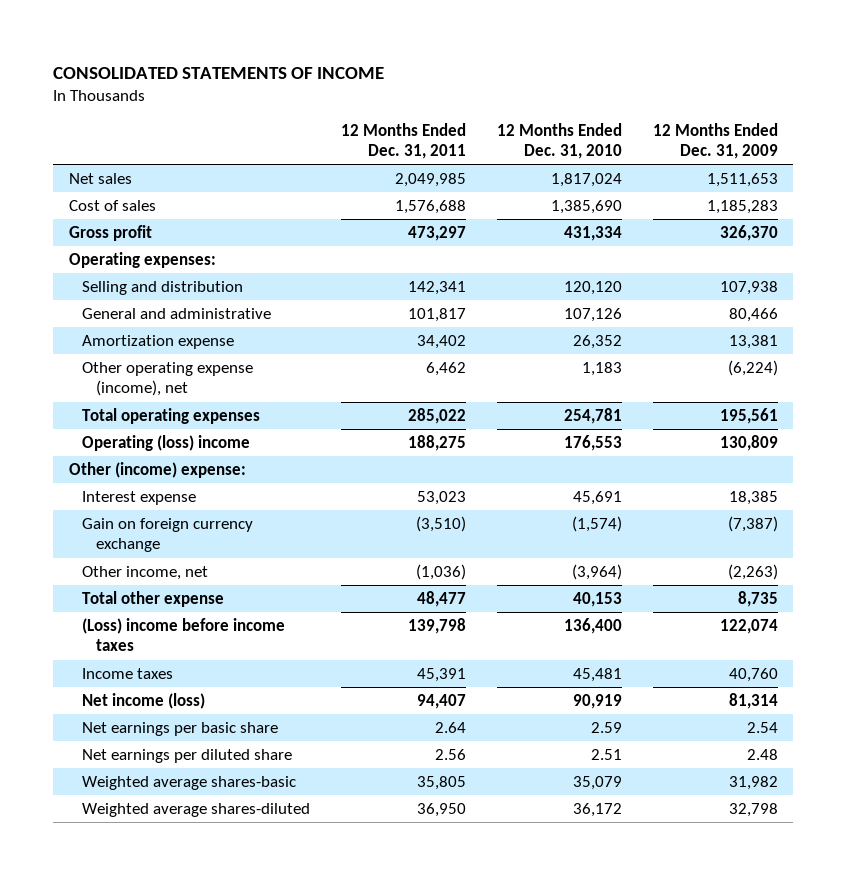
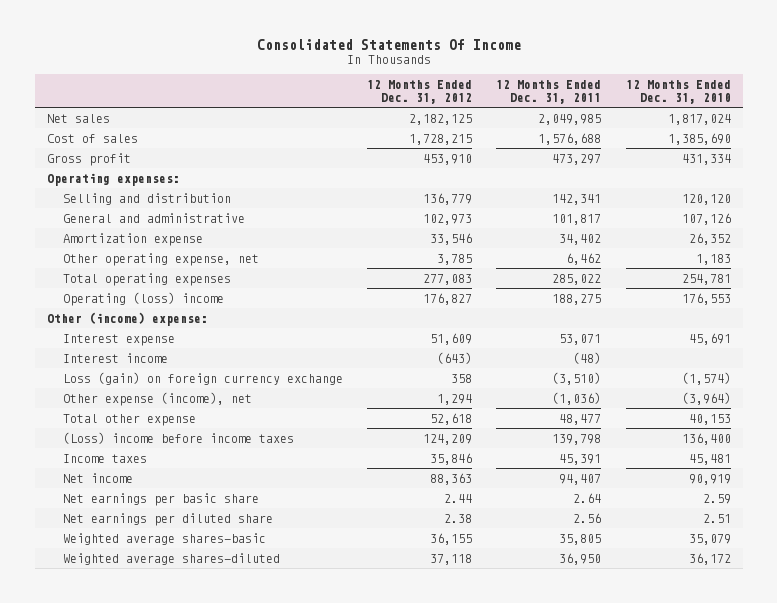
[53,66,385,79] CONSOLIDATED STATEMENTS OF INCOME -> [256,39,521,51] Consolidated Statements Of Income
[652,122,778,160] 12 Months Ended Dec. 31, 2009 -> none
none -> [366,80,472,104] 12 Months Ended Dec. 31, 2012
[82,361,254,397] Other operating expense (income), net -> [62,252,259,266] Other operating expense, net
[417,490,467,505] 53,023 -> [559,333,602,345] 53,071
none -> [62,352,168,363] Interest income
[82,517,254,553] Gain on foreign currency exchange -> [62,371,343,385] Loss (gain) on foreign currency exchange
[82,565,209,580] Other income, net -> [62,391,252,406] Other expense (income), net
[82,692,206,709] Net income (loss) -> [62,472,133,483] Net income

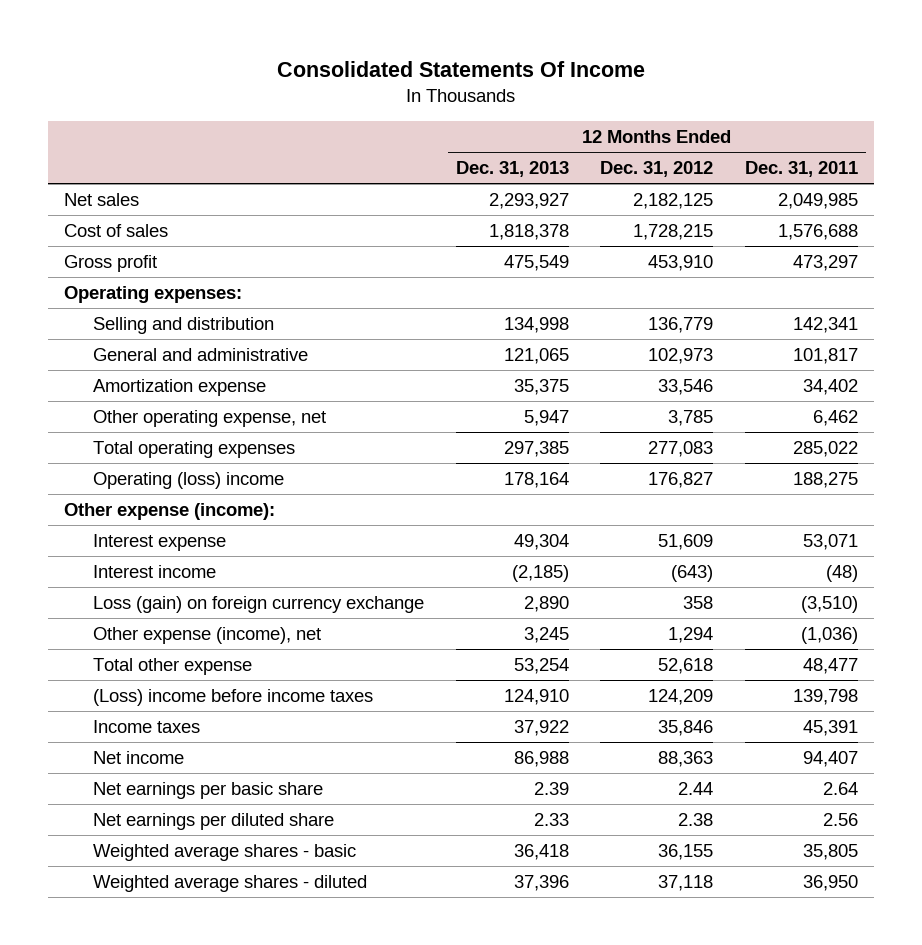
[625,80,731,104] 12 Months Ended Dec. 31, 2010 -> none
none -> [455,161,569,178] Dec. 31, 2013
[46,311,208,326] Other (income) expense: -> [63,503,275,521] Other expense (income):
[62,532,266,545] Weighted average shares-basic -> [93,844,357,862] Weighted average shares - basic
[62,552,280,565] Weighted average shares-diluted -> [93,875,368,893] Weighted average shares - diluted

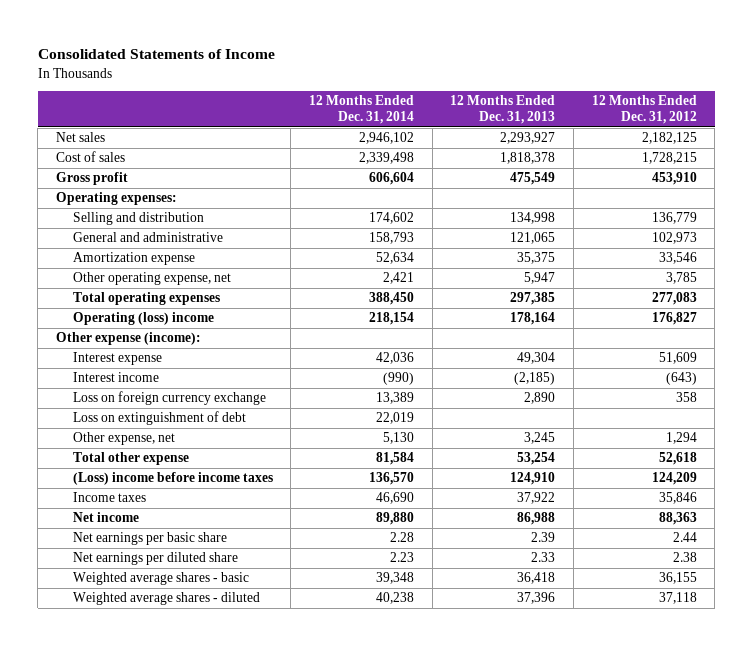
[276,60,645,77] Consolidated Statements Of Income -> [37,49,275,60] Consolidated Statements of Income
[745,161,859,178] Dec. 31, 2011 -> none
none -> [309,95,415,125] 12 Months Ended Dec. 31, 2014
[93,596,425,614] Loss (gain) on foreign currency exchange -> [72,391,266,406] Loss on foreign currency exchange
none -> [72,411,246,426] Loss on extinguishment of debt
[93,627,322,645] Other expense (income), net -> [72,432,175,446] Other expense, net

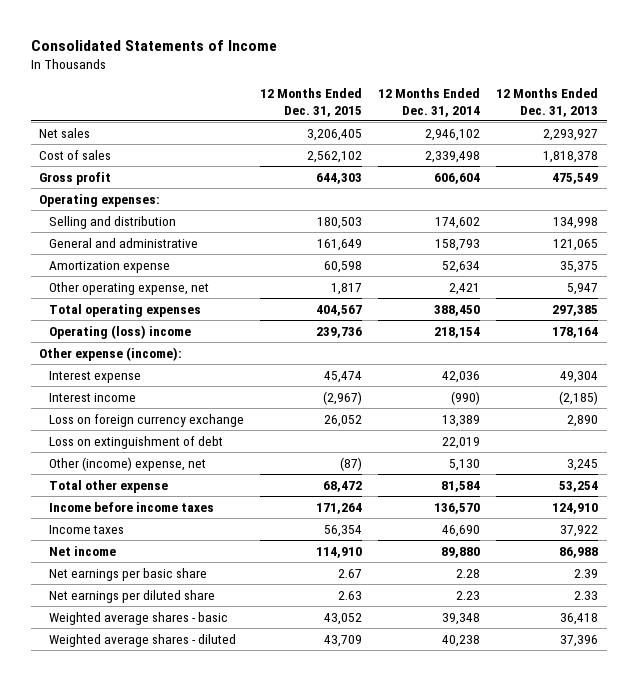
[591,95,697,125] 12 Months Ended Dec. 31, 2012 -> none
none -> [259,88,362,117] 12 Months Ended Dec. 31, 2015
[72,432,175,446] Other expense, net -> [48,456,206,471] Other (income) expense, net
[72,472,273,486] (Loss) income before income taxes -> [48,501,214,512] Income before income taxes

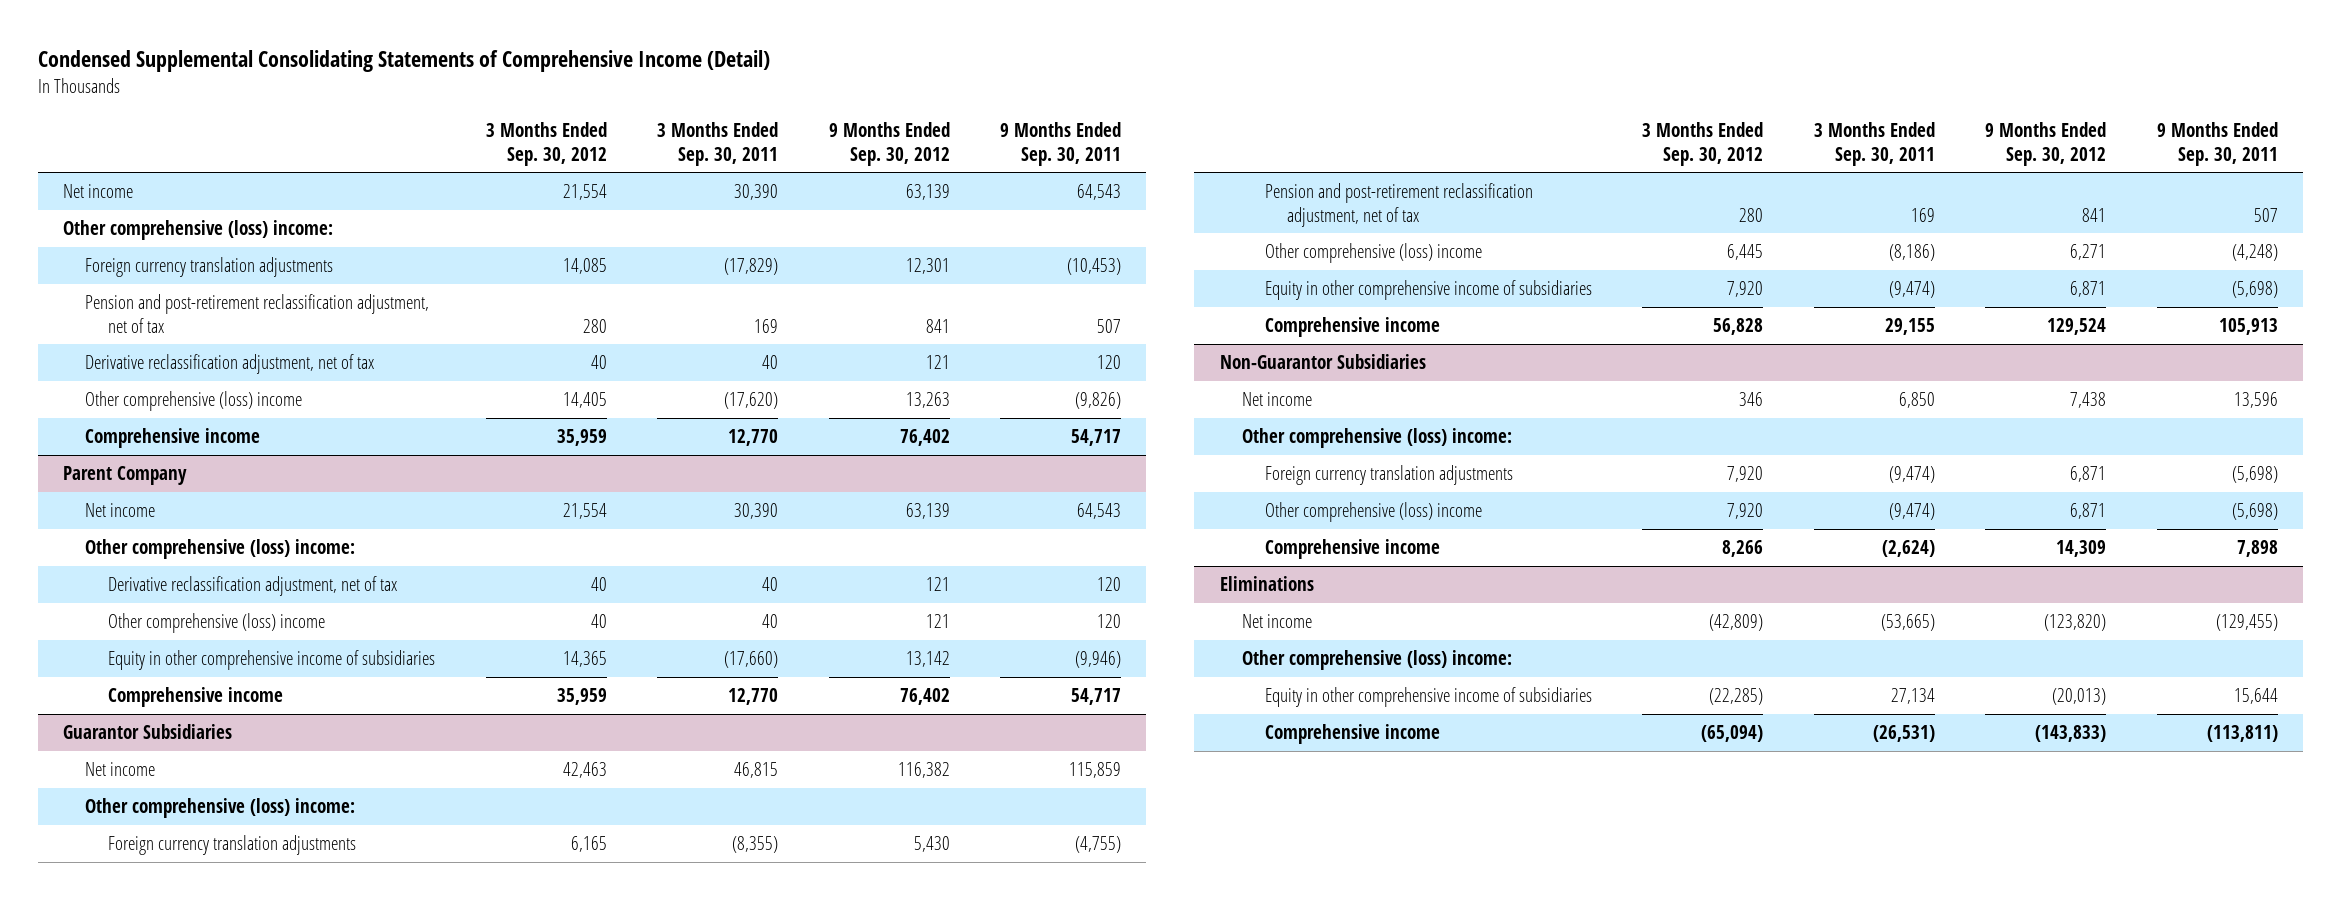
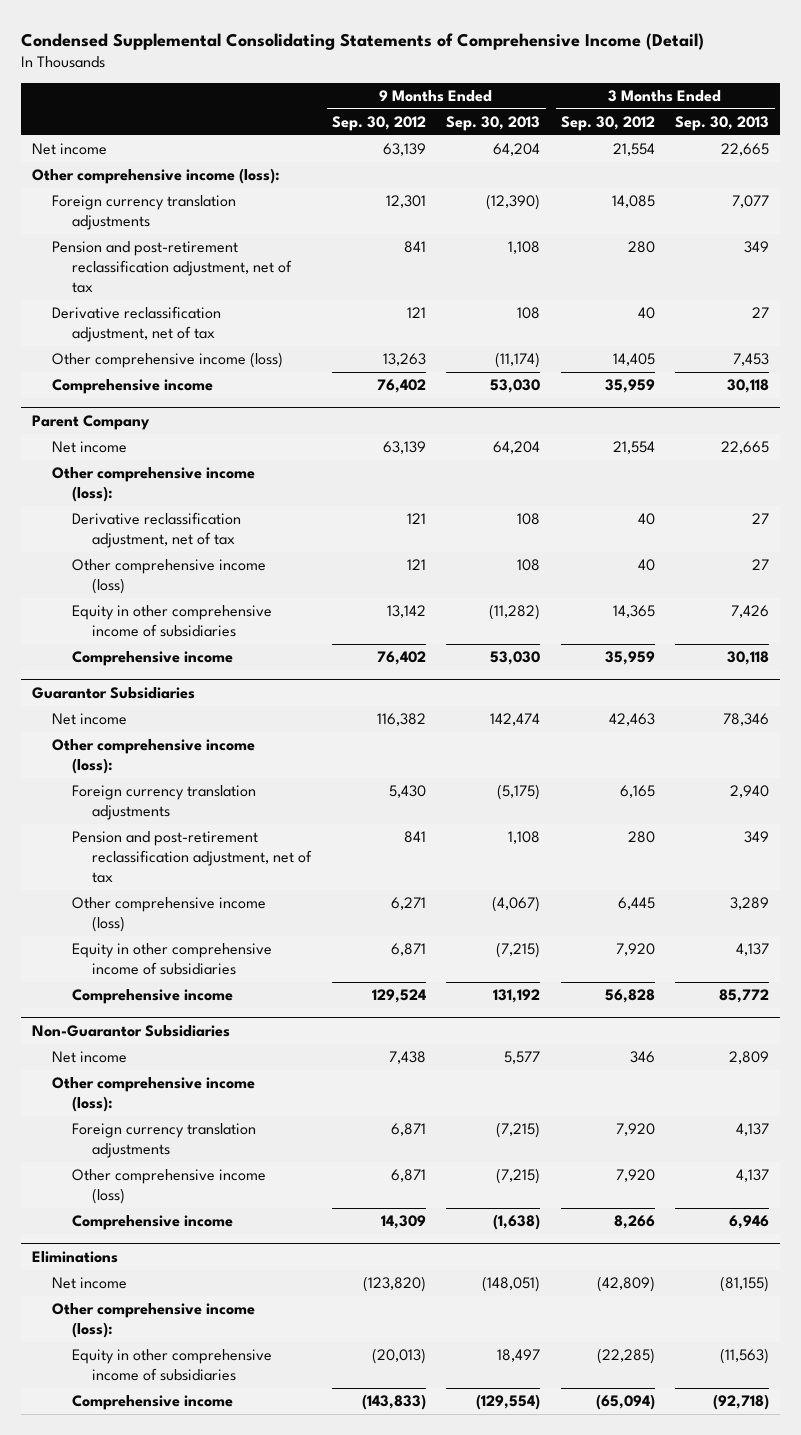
[657,122,779,166] 3 Months Ended Sep. 30, 2011 -> none
[1000,122,1122,166] 9 Months Ended Sep. 30, 2011 -> none
none -> [446,116,541,132] Sep. 30, 2013
none -> [675,116,770,132] Sep. 30, 2013
[62,220,333,241] Other comprehensive (loss) income: -> [31,168,280,185] Other comprehensive income (loss):
[85,391,303,412] Other comprehensive (loss) income -> [51,352,283,369] Other comprehensive income (loss)
[85,539,356,560] Other comprehensive (loss) income: -> [51,467,255,503] Other comprehensive income (loss):
[108,613,326,634] Other comprehensive (loss) income -> [72,559,267,595] Other comprehensive income (loss)
[85,798,356,819] Other comprehensive (loss) income: -> [51,739,255,775] Other comprehensive income (loss):
[1264,243,1482,264] Other comprehensive (loss) income -> [72,897,267,933] Other comprehensive income (loss)
[1242,428,1513,449] Other comprehensive (loss) income: -> [51,1077,255,1113] Other comprehensive income (loss):
[1264,502,1482,523] Other comprehensive (loss) income -> [72,1169,267,1205] Other comprehensive income (loss)
[1242,650,1513,671] Other comprehensive (loss) income: -> [51,1303,255,1339] Other comprehensive income (loss):

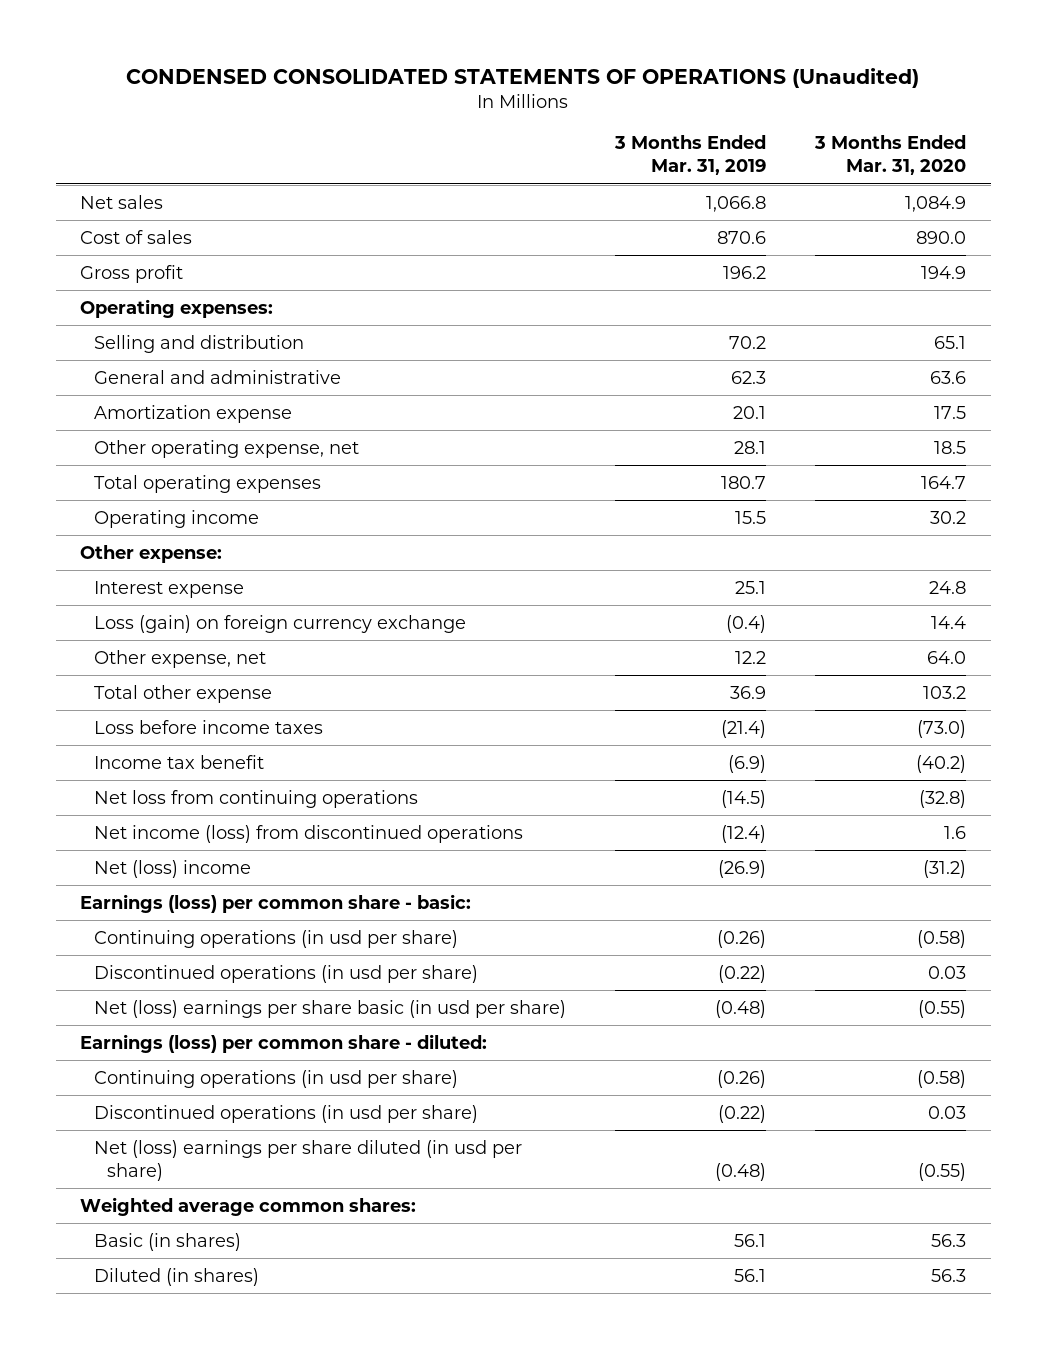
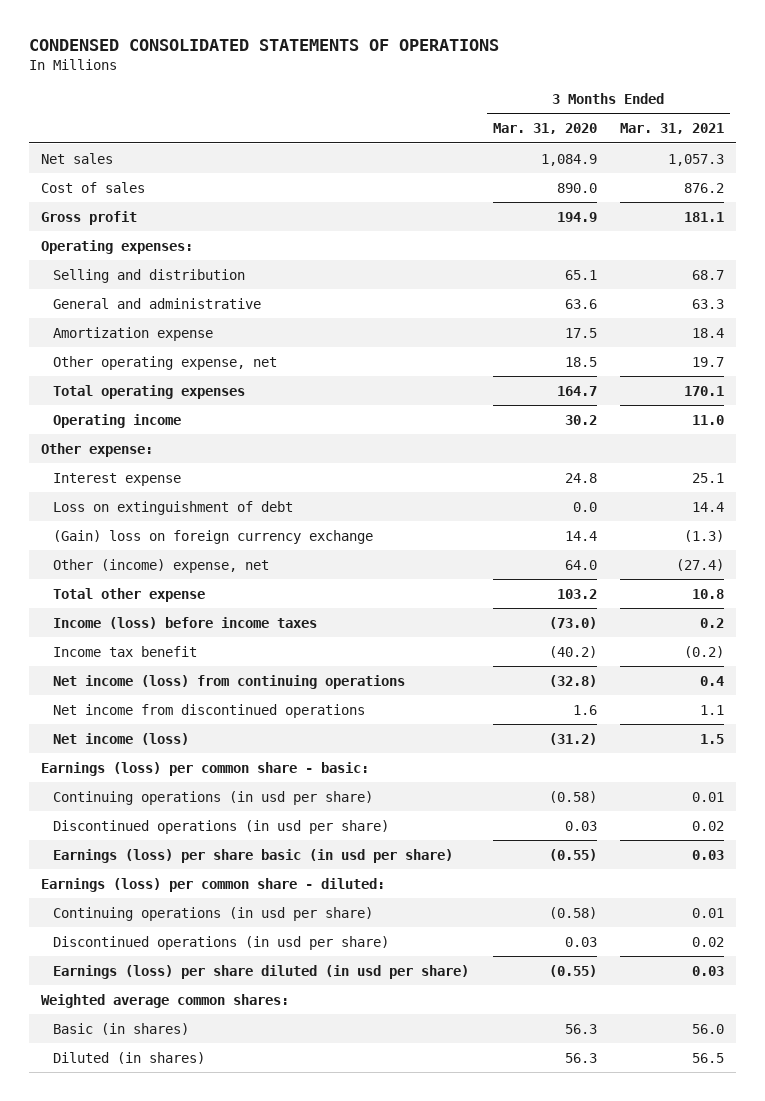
[126,67,920,88] CONDENSED CONSOLIDATED STATEMENTS OF OPERATIONS (Unaudited) -> [29,39,500,52] CONDENSED CONSOLIDATED STATEMENTS OF OPERATIONS
[613,135,766,176] 3 Months Ended Mar. 31, 2019 -> none
none -> [620,123,725,135] Mar. 31, 2021
none -> [52,500,293,515] Loss on extinguishment of debt
[93,614,466,633] Loss (gain) on foreign currency exchange -> [52,529,373,544] (Gain) loss on foreign currency exchange
[93,649,266,668] Other expense, net -> [52,558,269,573] Other (income) expense, net
[93,719,323,734] Loss before income taxes -> [52,616,317,629] Income (loss) before income taxes
[93,789,418,808] Net loss from continuing operations -> [52,674,405,689] Net income (loss) from continuing operations
[93,824,523,843] Net income (loss) from discontinued operations -> [52,703,365,718] Net income from discontinued operations
[93,859,251,878] Net (loss) income -> [52,732,189,745] Net income (loss)
[93,999,566,1018] Net (loss) earnings per share basic (in usd per share) -> [52,848,453,863] Earnings (loss) per share basic (in usd per share)
[93,1139,522,1181] Net (loss) earnings per share diluted (in usd per share) -> [52,964,469,979] Earnings (loss) per share diluted (in usd per share)

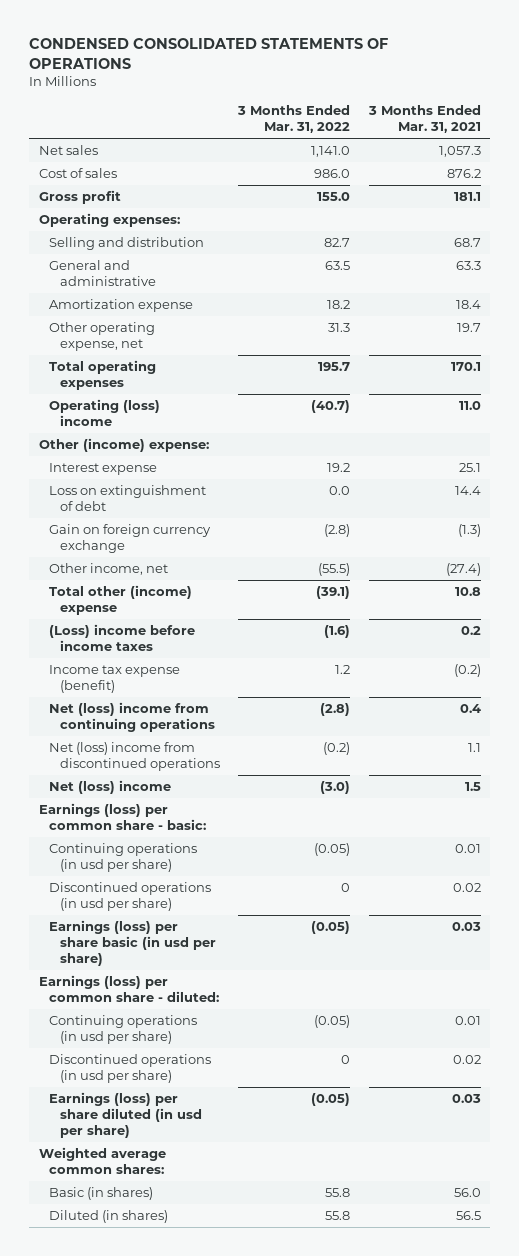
[492,123,597,135] Mar. 31, 2020 -> none
none -> [237,105,351,133] 3 Months Ended Mar. 31, 2022
[52,413,181,428] Operating income -> [49,398,161,426] Operating (loss) income
[41,442,154,457] Other expense: -> [38,437,209,452] Other (income) expense:
[52,529,373,544] (Gain) loss on foreign currency exchange -> [49,523,212,553] Gain on foreign currency exchange
[52,558,269,573] Other (income) expense, net -> [49,562,169,575] Other income, net
[52,587,205,602] Total other expense -> [49,584,193,615] Total other (income) expense
[52,616,317,629] Income (loss) before income taxes -> [49,623,196,651] (Loss) income before income taxes
[52,645,197,657] Income tax benefit -> [49,664,181,693] Income tax expense (benefit)
[52,674,405,689] Net income (loss) from continuing operations -> [49,701,216,732] Net (loss) income from continuing operations
[52,703,365,718] Net income from discontinued operations -> [49,741,221,771] Net (loss) income from discontinued operations
[52,732,189,745] Net income (loss) -> [49,779,172,794] Net (loss) income

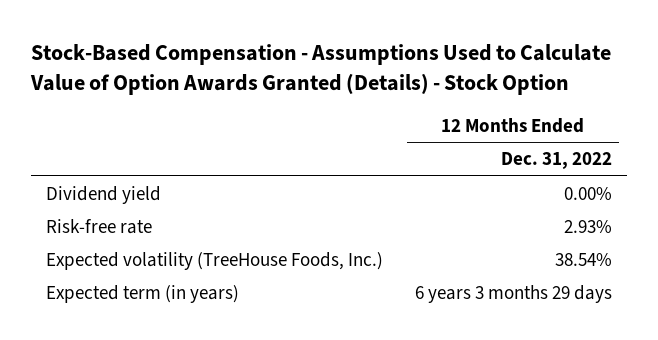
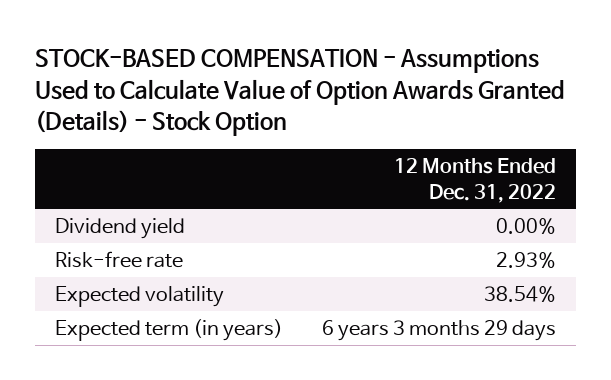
[29,44,611,95] Stock-Based Compensation - Assumptions Used to Calculate Value of Option Awards Granted (Details) - Stock Option -> [35,49,566,136] STOCK-BASED COMPENSATION - Assumptions Used to Calculate Value of Option Awards Granted (Details) - Stock Option
[46,252,384,271] Expected volatility (TreeHouse Foods, Inc.) -> [54,286,224,308] Expected volatility

